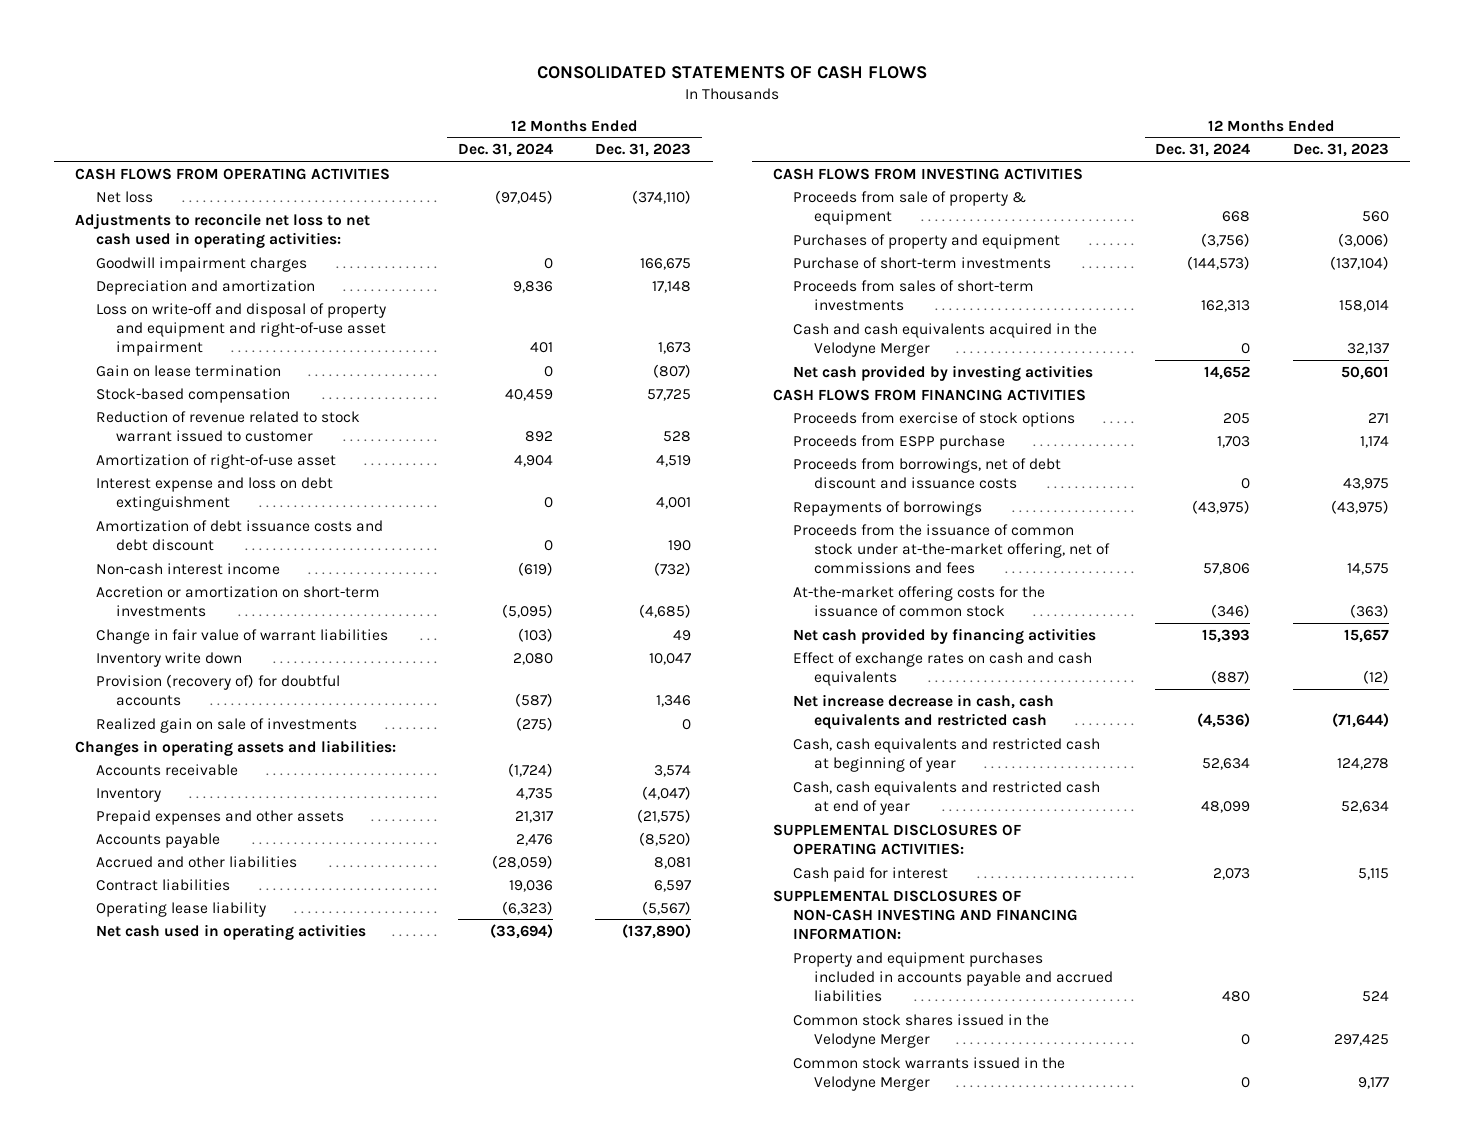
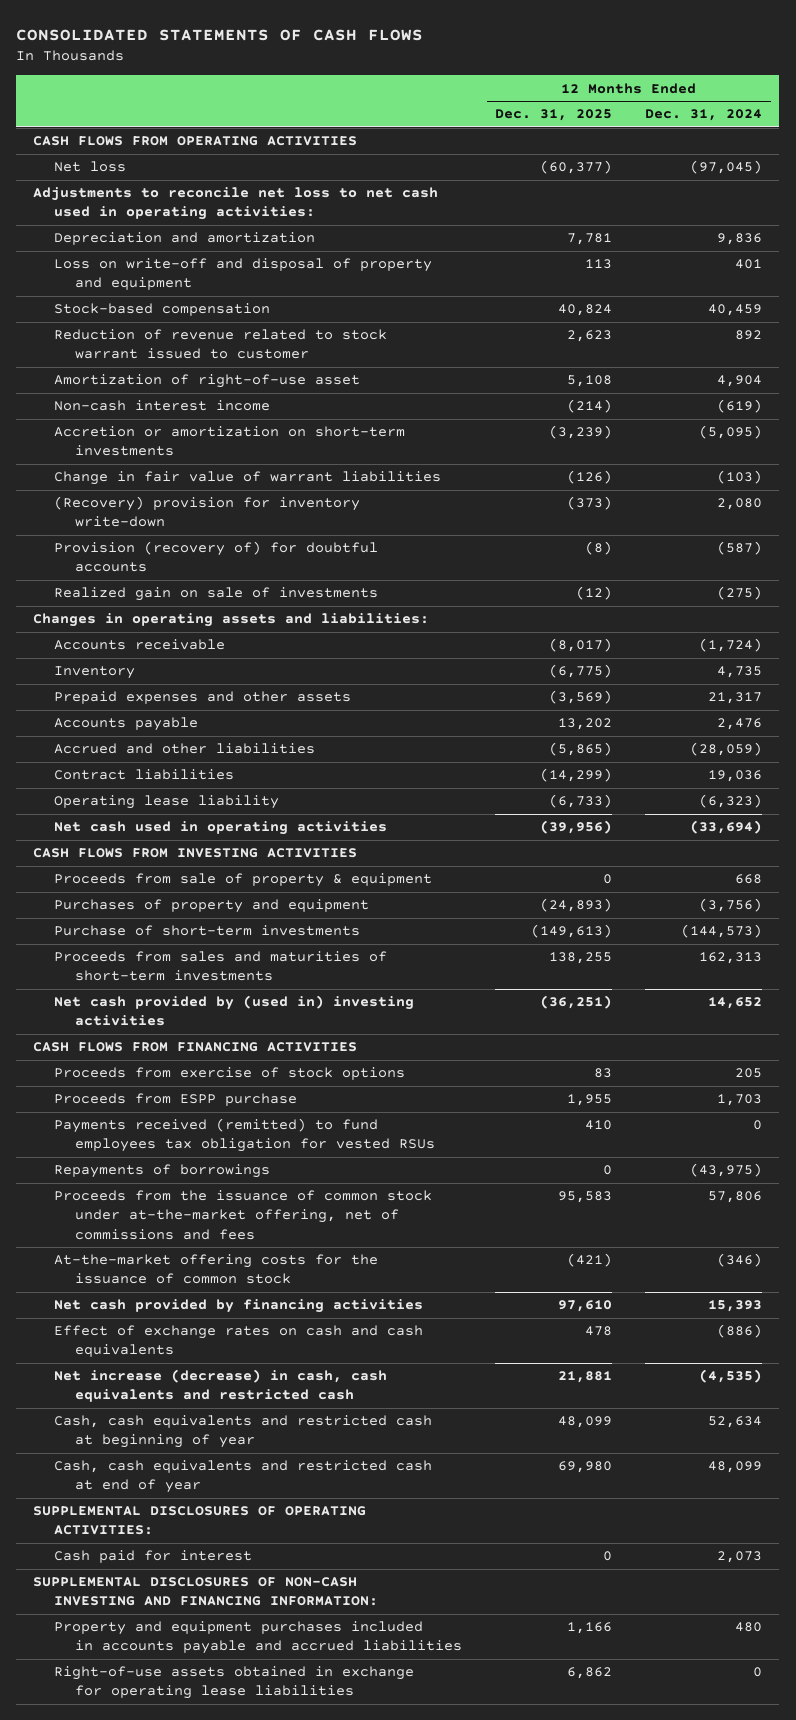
[595,143,692,158] Dec. 31, 2023 -> none
none -> [495,109,613,122] Dec. 31, 2025
[95,256,307,272] Goodwill impairment charges -> none
[95,364,281,377] Gain on lease termination -> none
[95,302,387,357] Loss on write-off and disposal of property and equipment and right-of-use asset impairment -> [53,258,432,291] Loss on write-off and disposal of property and equipment
[95,476,333,511] Interest expense and loss on debt extinguishment -> none
[95,519,383,551] Amortization of debt issuance costs and debt discount -> none
[95,651,242,667] Inventory write down -> [53,496,360,528] (Recovery) provision for inventory write-down
[793,322,1098,357] Cash and cash equivalents acquired in the Velodyne Merger -> none
[793,279,1035,311] Proceeds from sales of short-term investments -> [53,951,387,982] Proceeds from sales and maturities of short-term investments
[793,364,1094,381] Net cash provided by investing activities -> [53,995,414,1027] Net cash provided by (used in) investing activities
[793,457,1062,489] Proceeds from borrowings, net of debt discount and issuance costs -> none
none -> [53,1118,435,1153] Payments received (remitted) to fund employees tax obligation for vested RSUs
[1211,669,1251,684] (887) -> [717,1324,763,1339] (886)
[793,693,1055,729] Net increase decrease in cash, cash equivalents and restricted cash -> [53,1369,387,1403] Net increase (decrease) in cash, cash equivalents and restricted cash
[1197,712,1251,728] (4,536) -> [699,1369,763,1384] (4,535)
[793,1013,1050,1048] Common stock shares issued in the Velodyne Merger -> none
[793,1056,1066,1091] Common stock warrants issued in the Velodyne Merger -> none
none -> [53,1666,414,1700] Right-of-use assets obtained in exchange for operating lease liabilities

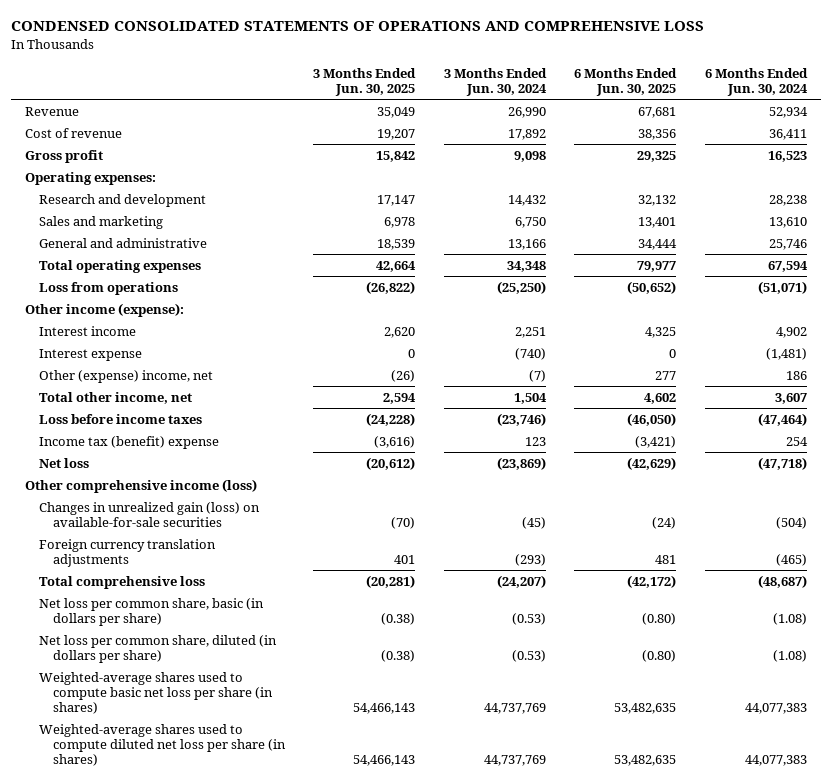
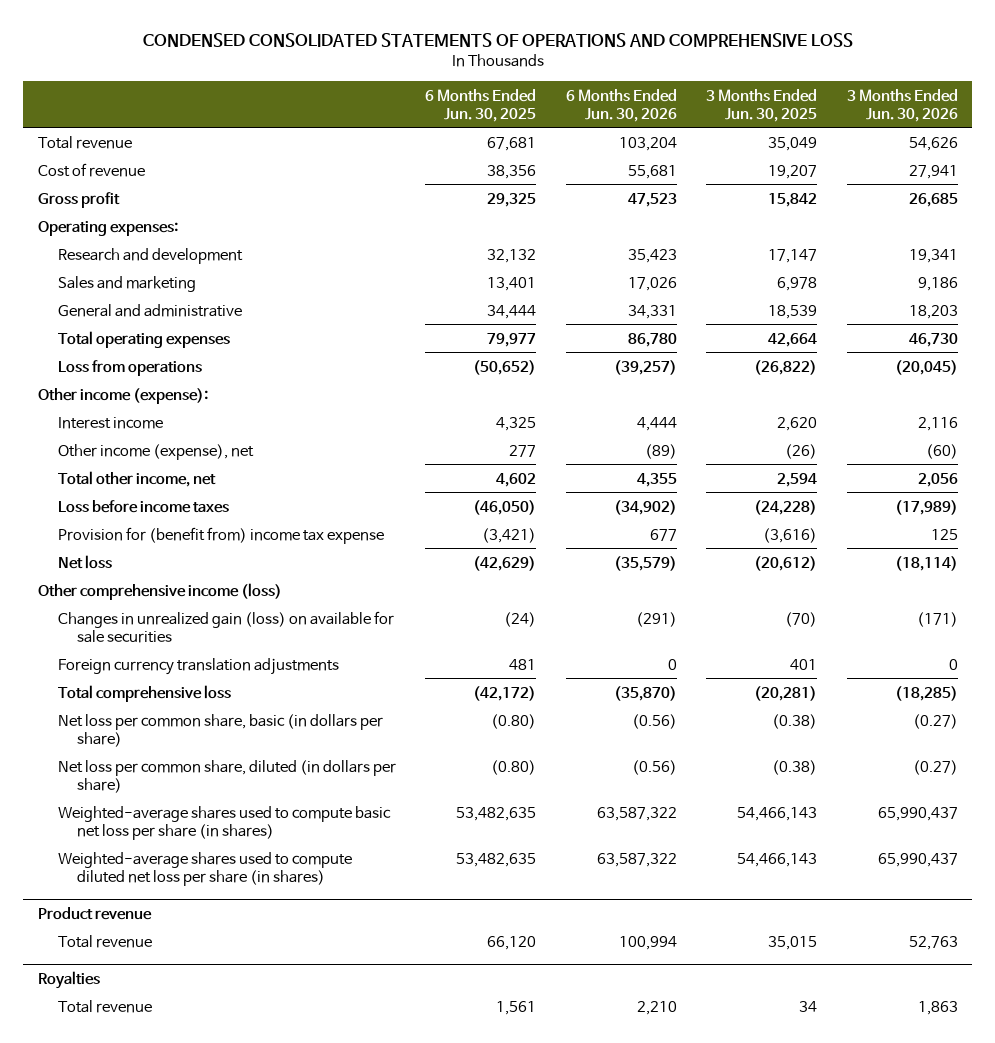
[443,67,547,97] 3 Months Ended Jun. 30, 2024 -> none
[704,67,808,97] 6 Months Ended Jun. 30, 2024 -> none
none -> [565,88,677,122] 6 Months Ended Jun. 30, 2026
none -> [846,88,958,122] 3 Months Ended Jun. 30, 2026
[25,106,80,116] Revenue -> [37,135,132,149] Total revenue
[38,348,142,361] Interest expense -> none
[38,369,213,383] Other (expense) income, net -> [57,443,254,460] Other income (expense), net
[38,435,219,449] Income tax (benefit) expense -> [57,526,384,544] Provision for (benefit from) income tax expense
[38,501,260,527] Changes in unrealized gain (loss) on available-for-sale securities -> [57,610,394,643] Changes in unrealized gain (loss) on available for sale securities
none -> [37,906,152,920] Product revenue
none -> [57,934,152,948] Total revenue
none -> [37,970,100,989] Royalties
none -> [57,999,152,1013] Total revenue

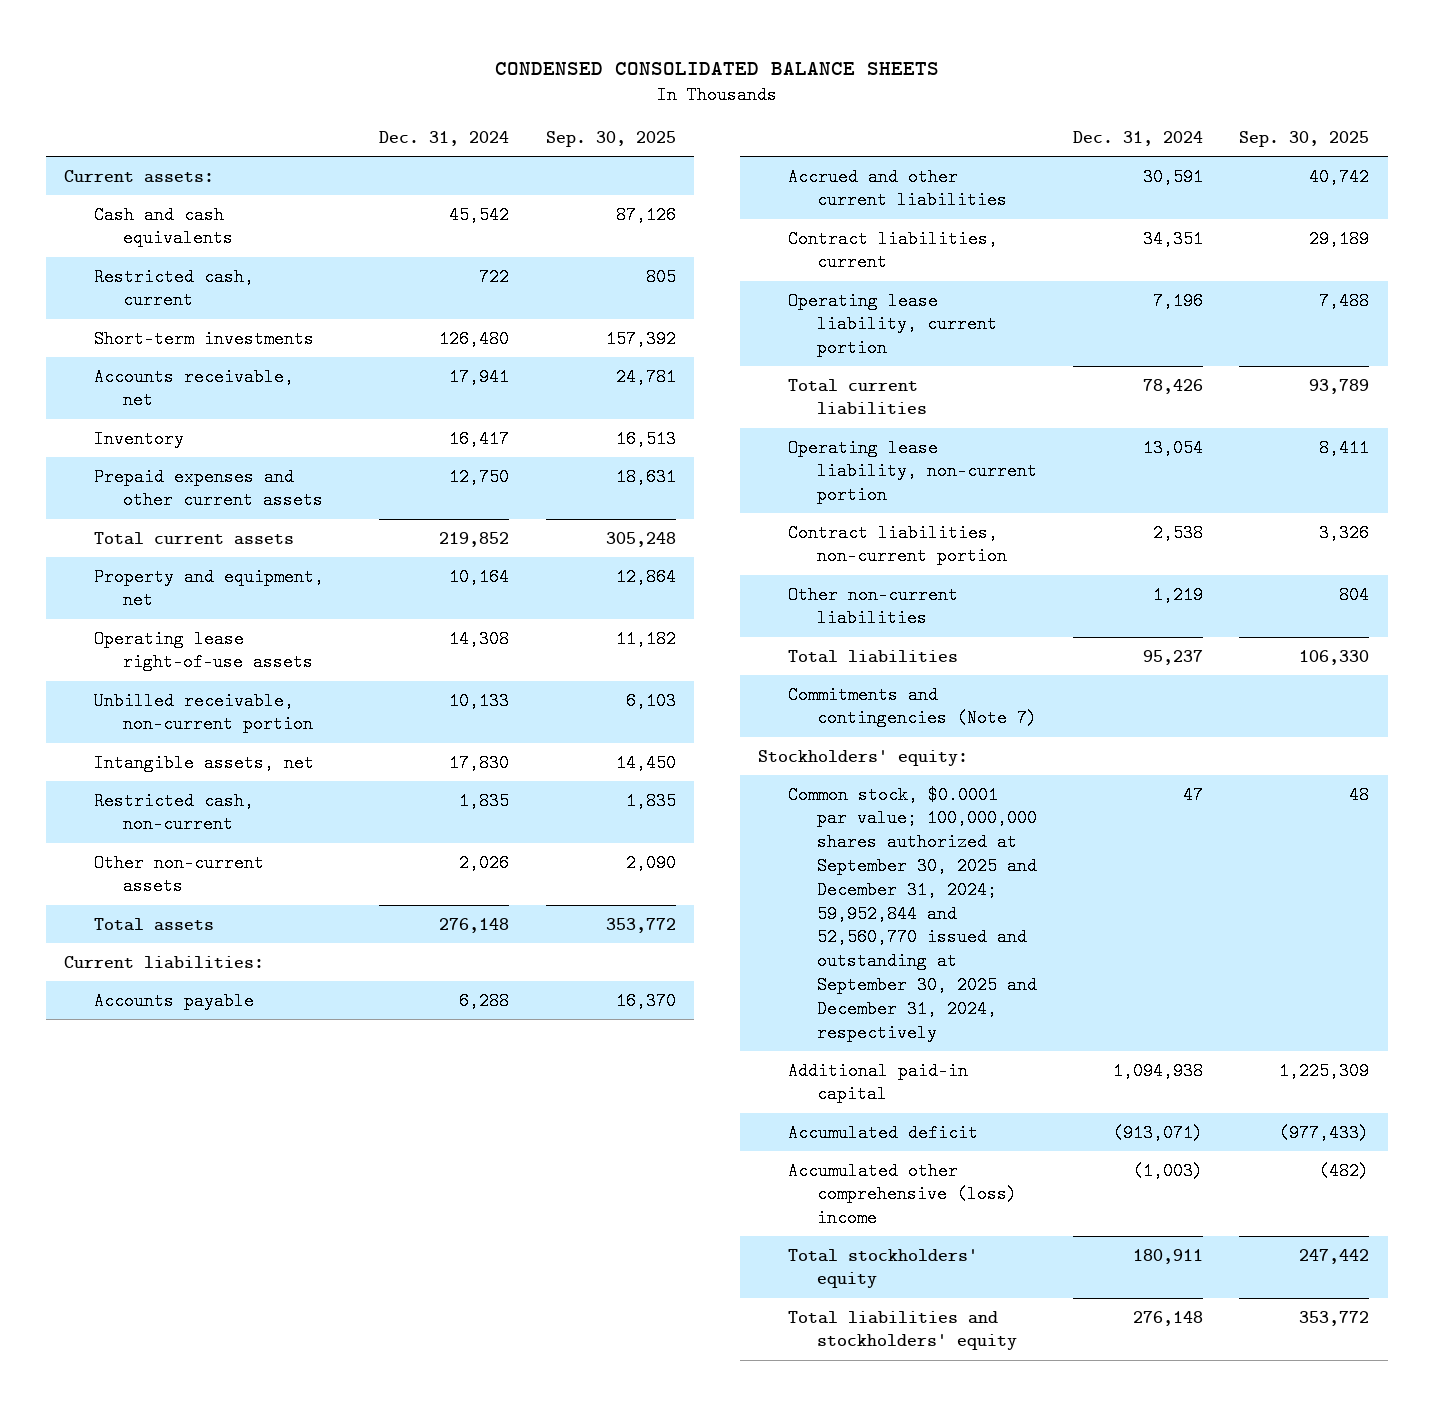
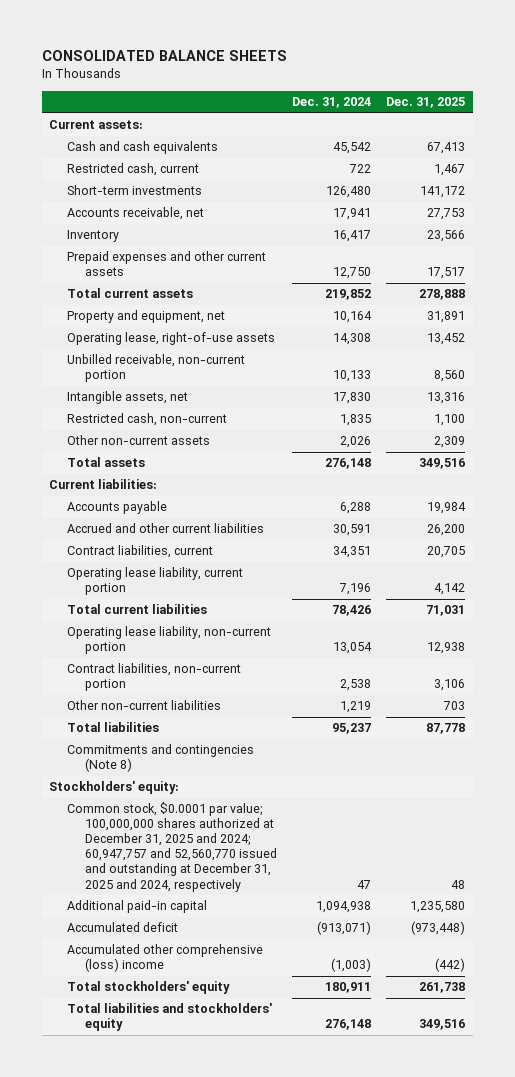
[494,61,939,75] CONDENSED CONSOLIDATED BALANCE SHEETS -> [41,50,287,62] CONSOLIDATED BALANCE SHEETS
[545,130,676,147] Sep. 30, 2025 -> none
none -> [386,97,466,109] Dec. 31, 2025
[93,629,314,672] Operating lease right-of-use assets -> [67,332,276,346] Operating lease, right-of-use assets
[787,685,1037,728] Commitments and contingencies (Note 7) -> [67,744,255,773] Commitments and contingencies (Note 8)
[787,785,1037,1042] Common stock, $0.0001 par value; 100,000,000 shares authorized at September 30, 2025 and December 31, 2024; 59,952,844 and 52,560,770 issued and outstanding at September 30, 2025 and December 31, 2024, respectively -> [67,802,278,892] Common stock, $0.0001 par value; 100,000,000 shares authorized at December 31, 2025 and 2024; 60,947,757 and 52,560,770 issued and outstanding at December 31, 2025 and 2024, respectively

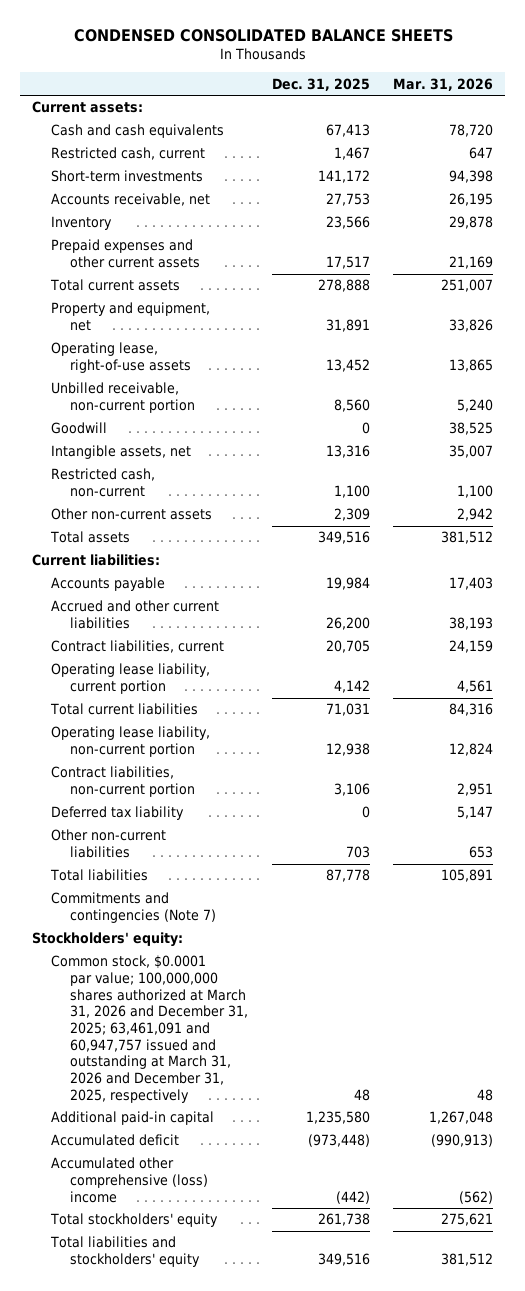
[41,50,287,62] CONSOLIDATED BALANCE SHEETS -> [73,29,453,43] CONDENSED CONSOLIDATED BALANCE SHEETS
[292,97,372,109] Dec. 31, 2024 -> none
none -> [393,77,494,91] Mar. 31, 2026
none -> [51,422,108,435] Goodwill
none -> [51,806,185,821] Deferred tax liability
[67,744,255,773] Commitments and contingencies (Note 8) -> [51,892,217,923] Commitments and contingencies (Note 7)
[67,802,278,892] Common stock, $0.0001 par value; 100,000,000 shares authorized at December 31, 2025 and 2024; 60,947,757 and 52,560,770 issued and outstanding at December 31, 2025 and 2024, respectively -> [51,955,249,1103] Common stock, $0.0001 par value; 100,000,000 shares authorized at March 31, 2026 and December 31, 2025; 63,461,091 and 60,947,757 issued and outstanding at March 31, 2026 and December 31, 2025, respectively

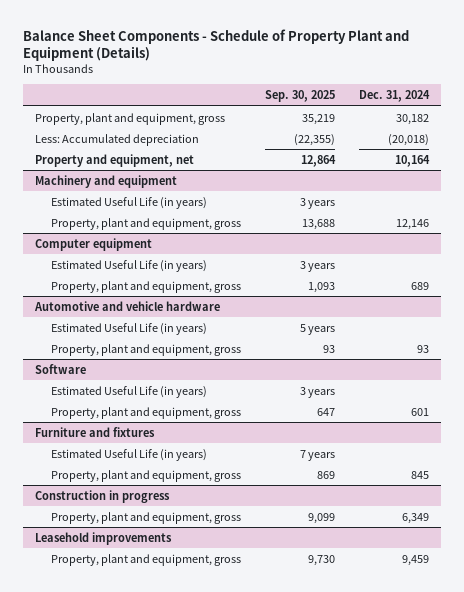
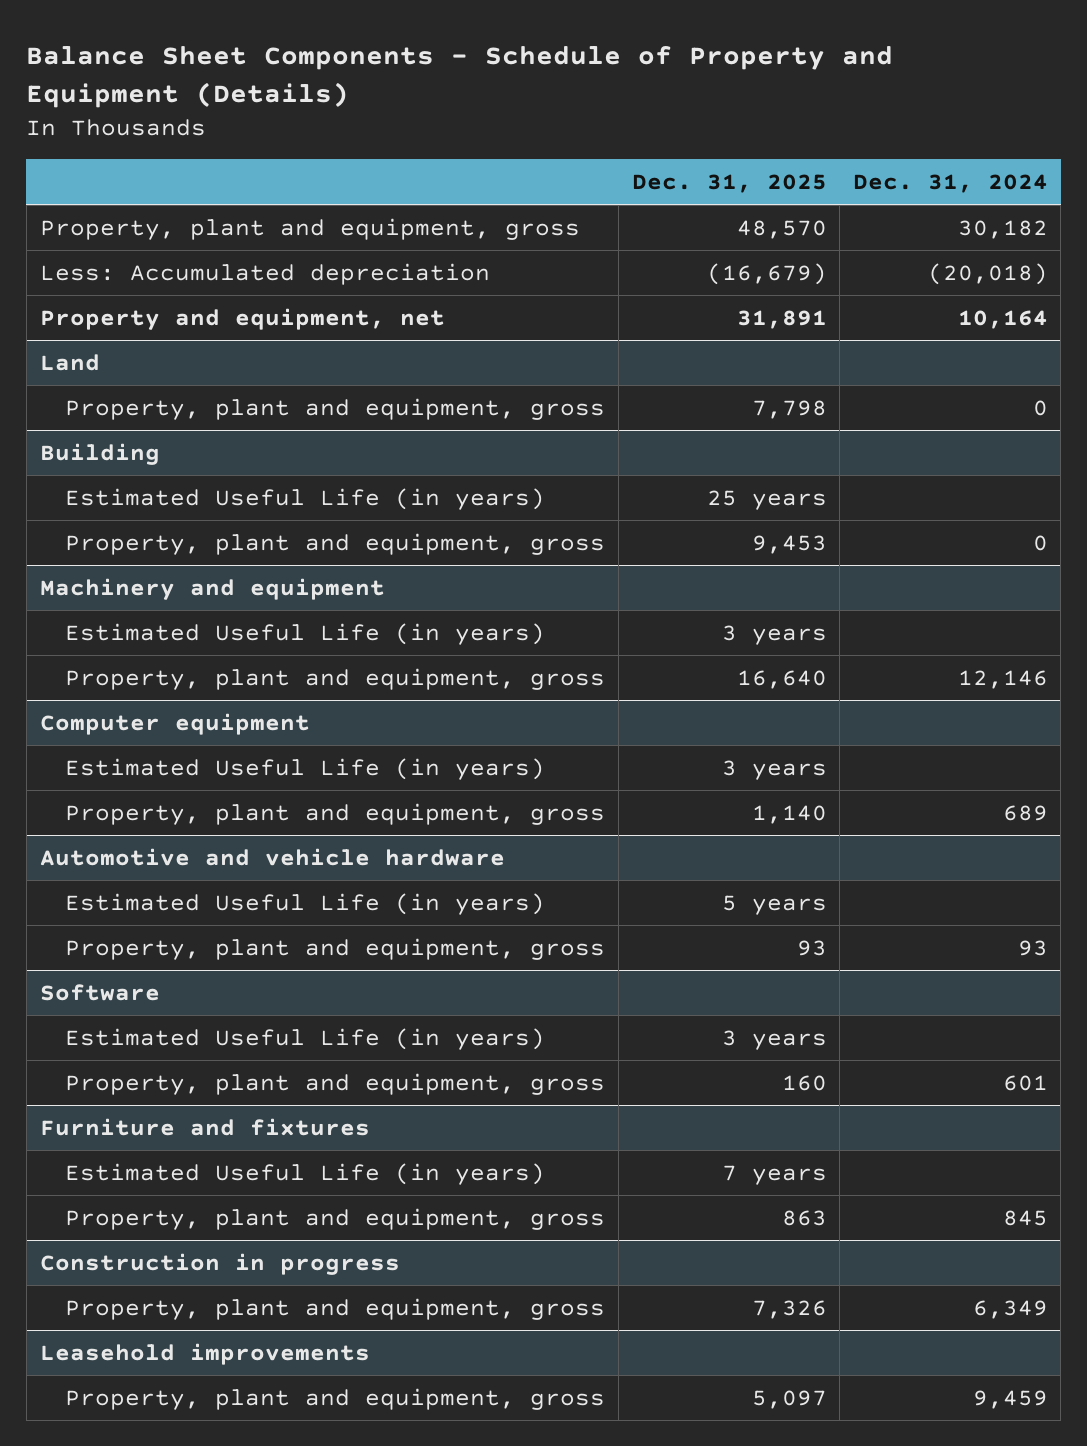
[23,28,410,62] Balance Sheet Components - Schedule of Property Plant and Equipment (Details) -> [26,46,894,109] Balance Sheet Components - Schedule of Property and Equipment (Details)
[264,90,335,103] Sep. 30, 2025 -> none
none -> [631,174,827,194] Dec. 31, 2025
none -> [39,353,100,371] Land
none -> [65,397,606,420] Property, plant and equipment, gross
none -> [39,442,160,465] Building
none -> [65,487,546,510] Estimated Useful Life (in years)
none -> [65,532,606,555] Property, plant and equipment, gross

